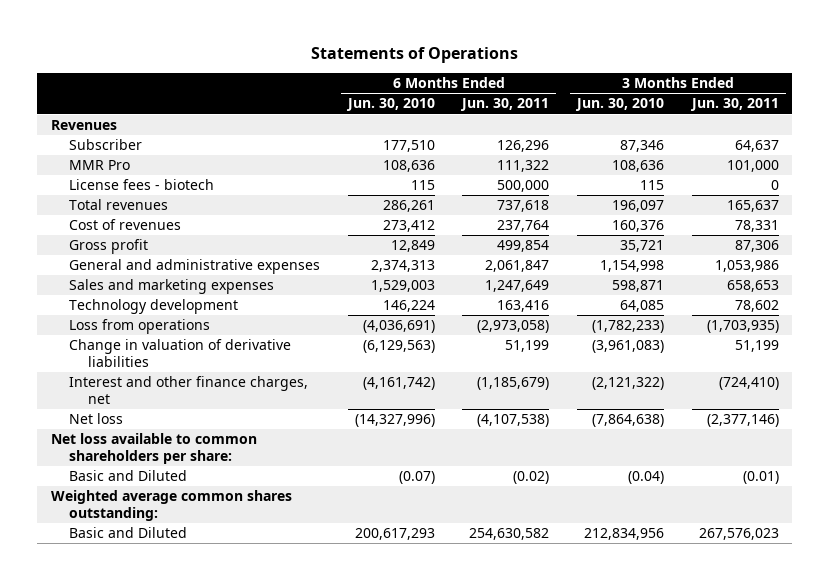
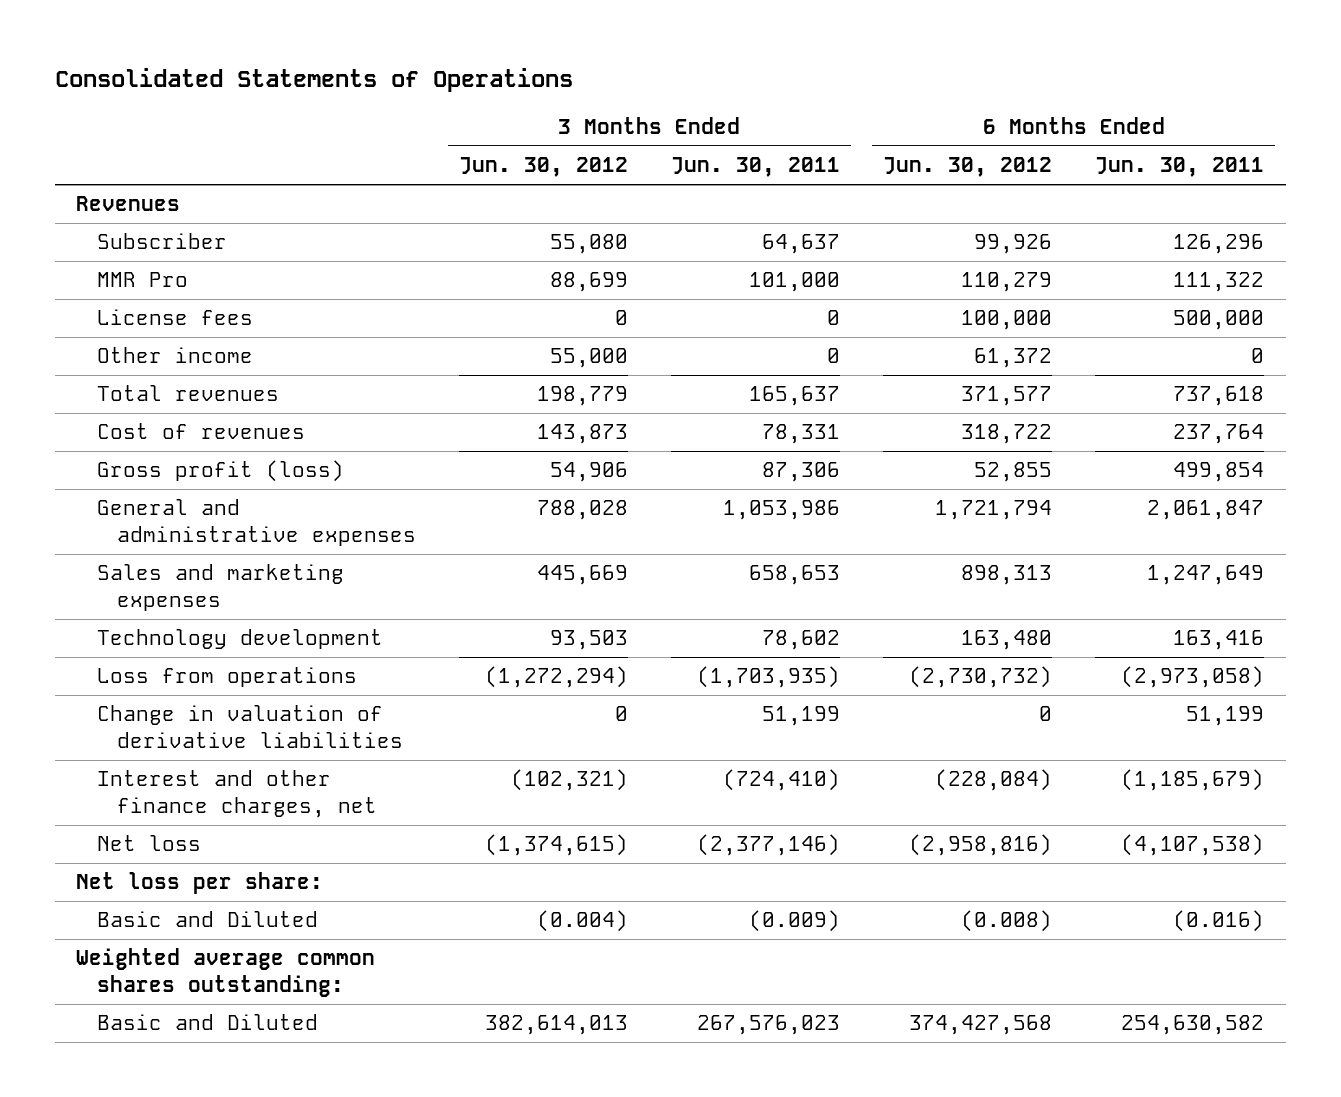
[310,46,518,63] Statements of Operations -> [54,67,573,92] Consolidated Statements of Operations
[345,98,435,112] Jun. 30, 2010 -> none
[575,98,665,112] Jun. 30, 2010 -> none
none -> [458,157,628,178] Jun. 30, 2012
none -> [883,157,1053,178] Jun. 30, 2012
[69,179,215,191] License fees - biotech -> [96,309,253,326] License fees
none -> [96,347,253,364] Other income
[69,239,149,255] Gross profit -> [96,460,344,483] Gross profit (loss)
[50,433,257,464] Net loss available to common shareholders per share: -> [76,872,324,895] Net loss per share:
[513,471,550,485] (0.02) -> [1173,910,1265,933] (0.016)
[742,471,779,485] (0.01) -> [749,910,841,933] (0.009)

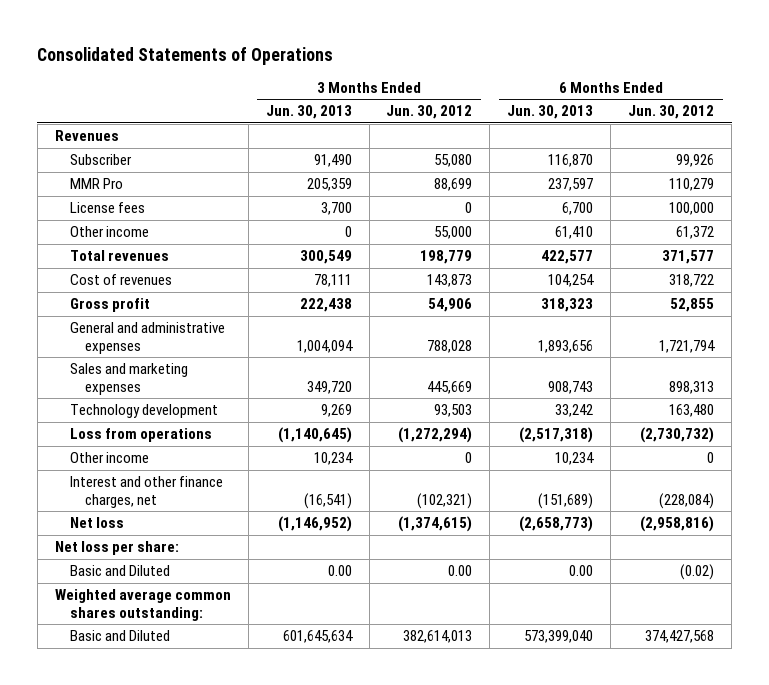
[671,157,841,178] Jun. 30, 2011 -> none
[1095,157,1265,178] Jun. 30, 2011 -> none
none -> [265,105,352,120] Jun. 30, 2013
none -> [507,105,594,120] Jun. 30, 2013
[96,460,344,483] Gross profit (loss) -> [69,298,150,313] Gross profit
[96,705,403,748] Change in valuation of derivative liabilities -> none
none -> [69,452,149,464] Other income
[536,910,628,933] (0.004) -> [448,565,473,577] 0.00
[961,910,1053,933] (0.008) -> [680,564,715,581] (0.02)

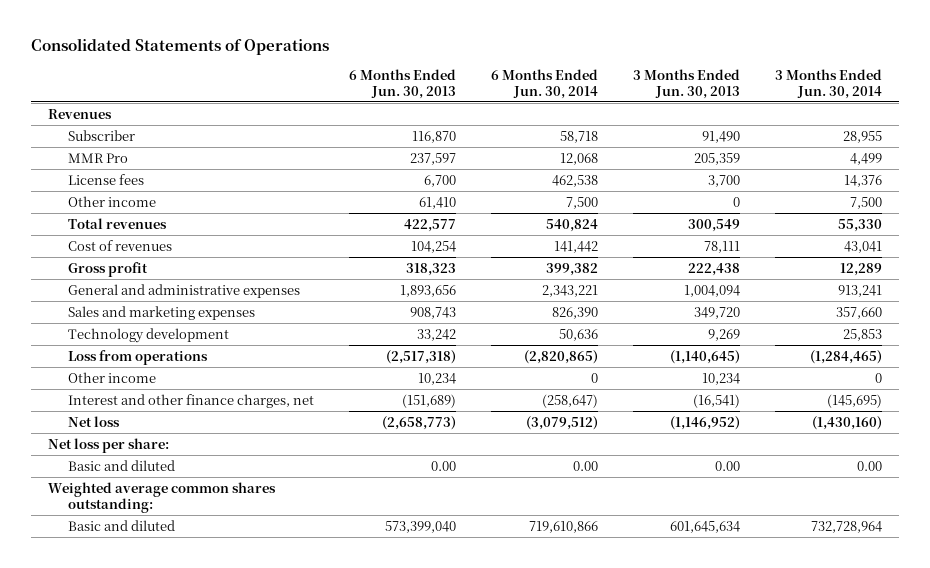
[386,105,473,120] Jun. 30, 2012 -> none
[628,105,715,120] Jun. 30, 2012 -> none
none -> [491,68,599,99] 6 Months Ended Jun. 30, 2014
none -> [774,68,882,99] 3 Months Ended Jun. 30, 2014
[69,565,170,577] Basic and Diluted -> [68,459,176,471] Basic and diluted
[69,630,170,642] Basic and Diluted -> [68,519,176,531] Basic and diluted

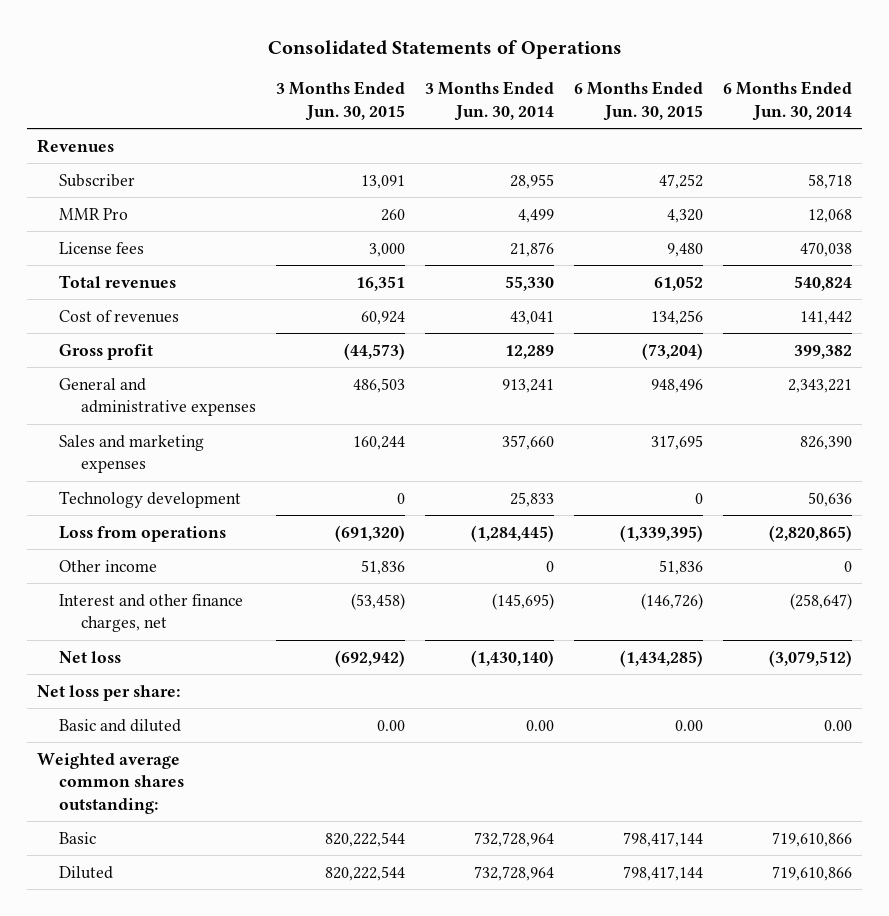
[349,68,457,99] 6 Months Ended Jun. 30, 2013 -> none
[633,68,741,99] 3 Months Ended Jun. 30, 2013 -> none
none -> [276,81,406,121] 3 Months Ended Jun. 30, 2015
none -> [574,81,704,121] 6 Months Ended Jun. 30, 2015
[68,195,157,207] Other income -> none
[552,174,599,187] 462,538 -> [800,241,853,257] 470,038
[843,174,882,187] 14,376 -> [510,241,555,257] 21,876
[842,328,882,341] 25,853 -> [510,491,555,507] 25,833
[809,349,882,364] (1,284,465) -> [471,524,555,542] (1,284,445)
[811,415,882,430] (1,430,160) -> [471,649,555,667] (1,430,140)
none -> [59,831,97,844] Basic
[68,519,176,531] Basic and diluted -> [59,865,114,879] Diluted

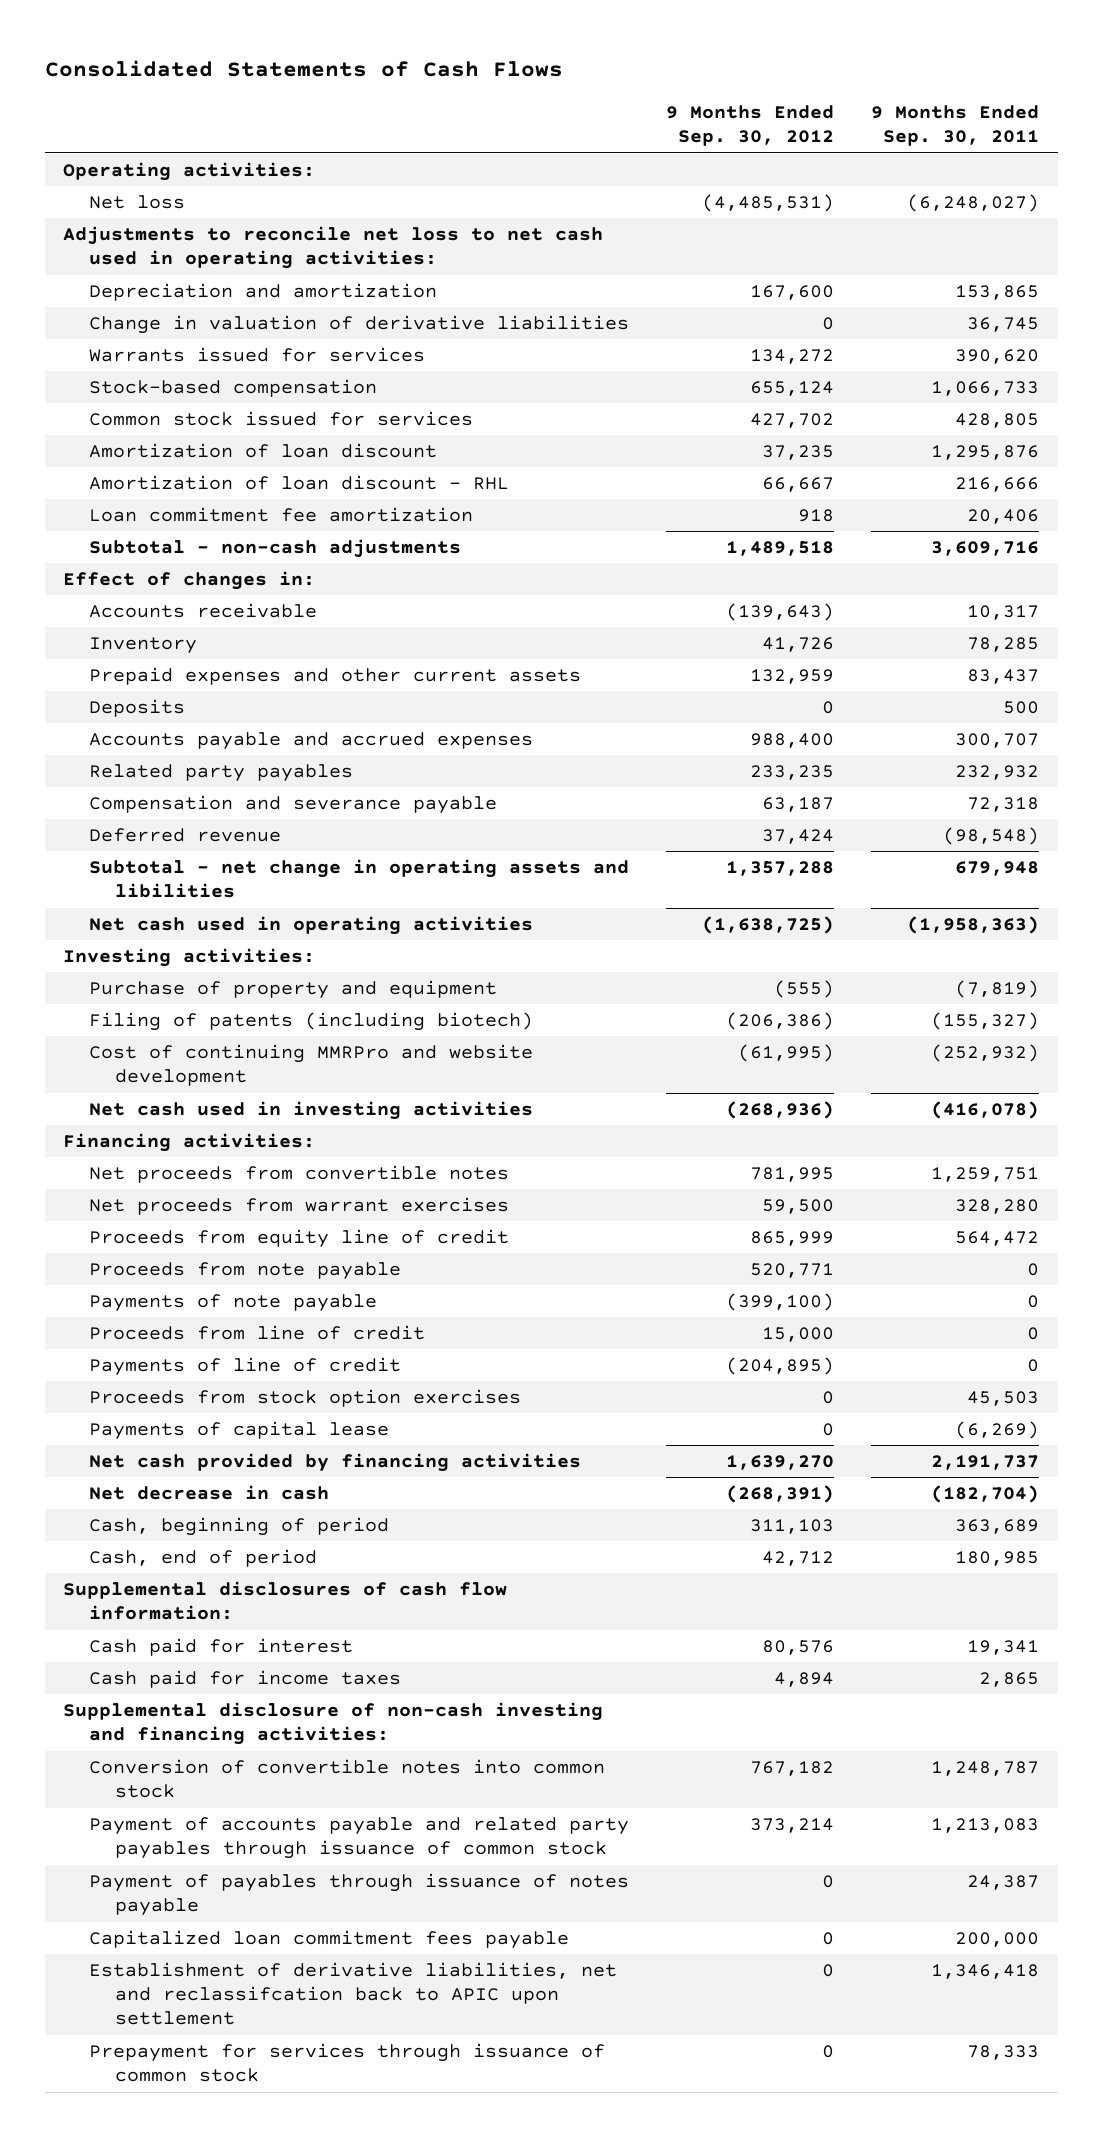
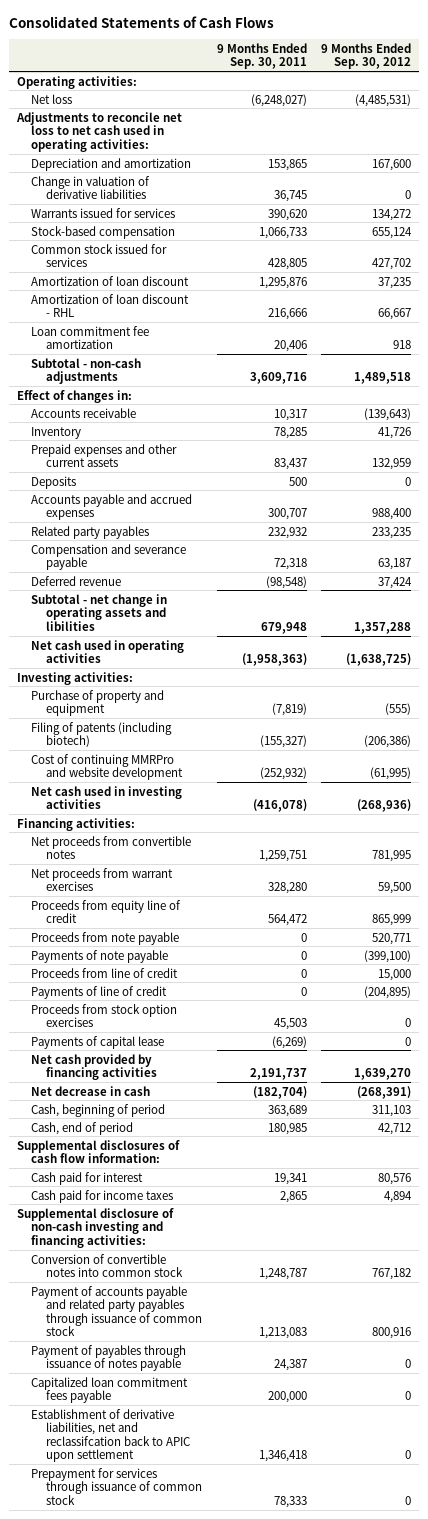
[750,1818,835,1834] 373,214 -> [372,1327,412,1340] 800,916

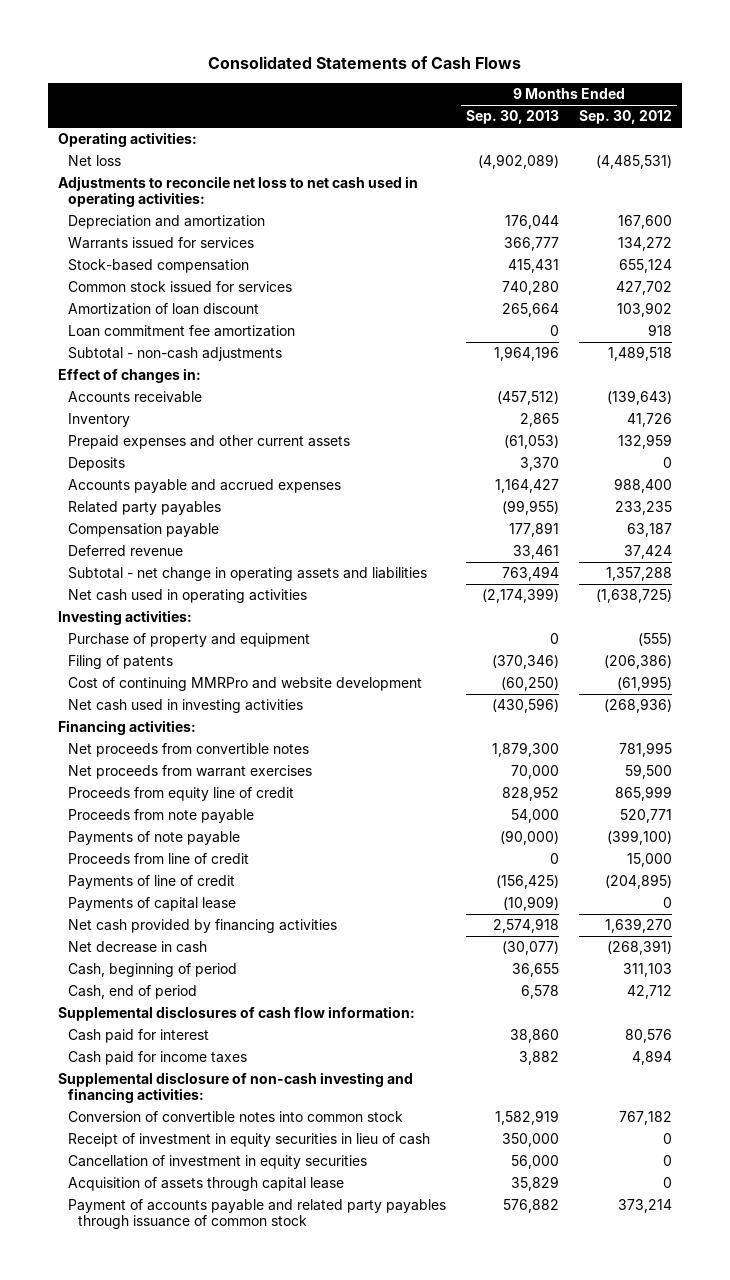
[216,42,307,70] 9 Months Ended Sep. 30, 2011 -> none
none -> [466,110,560,125] Sep. 30, 2013
[31,175,151,200] Change in valuation of derivative liabilities -> none
[31,293,190,318] Amortization of loan discount - RHL -> none
[378,276,412,289] 37,235 -> [617,302,673,318] 103,902
[31,543,187,571] Compensation and severance payable -> [68,523,220,538] Compensation payable
[31,593,168,631] Subtotal - net change in operating assets and libilities -> [68,567,428,582] Subtotal - net change in operating assets and liabilities
[31,721,173,748] Filing of patents (including biotech) -> [68,655,174,670] Filing of patents
[31,1003,178,1028] Proceeds from stock option exercises -> none
[31,1344,187,1372] Payment of payables through issuance of notes payable -> none
[31,1376,189,1404] Capitalized loan commitment fees payable -> none
[31,1408,191,1463] Establishment of derivative liabilities, net and reclassifcation back to APIC upon settlement -> none
[31,1467,203,1505] Prepayment for services through issuance of common stock -> none
none -> [68,1133,431,1148] Receipt of investment in equity securities in lieu of cash
none -> [68,1155,368,1170] Cancellation of investment in equity securities
none -> [68,1177,345,1192] Acquisition of assets through capital lease
[372,1327,412,1340] 800,916 -> [618,1199,673,1214] 373,214

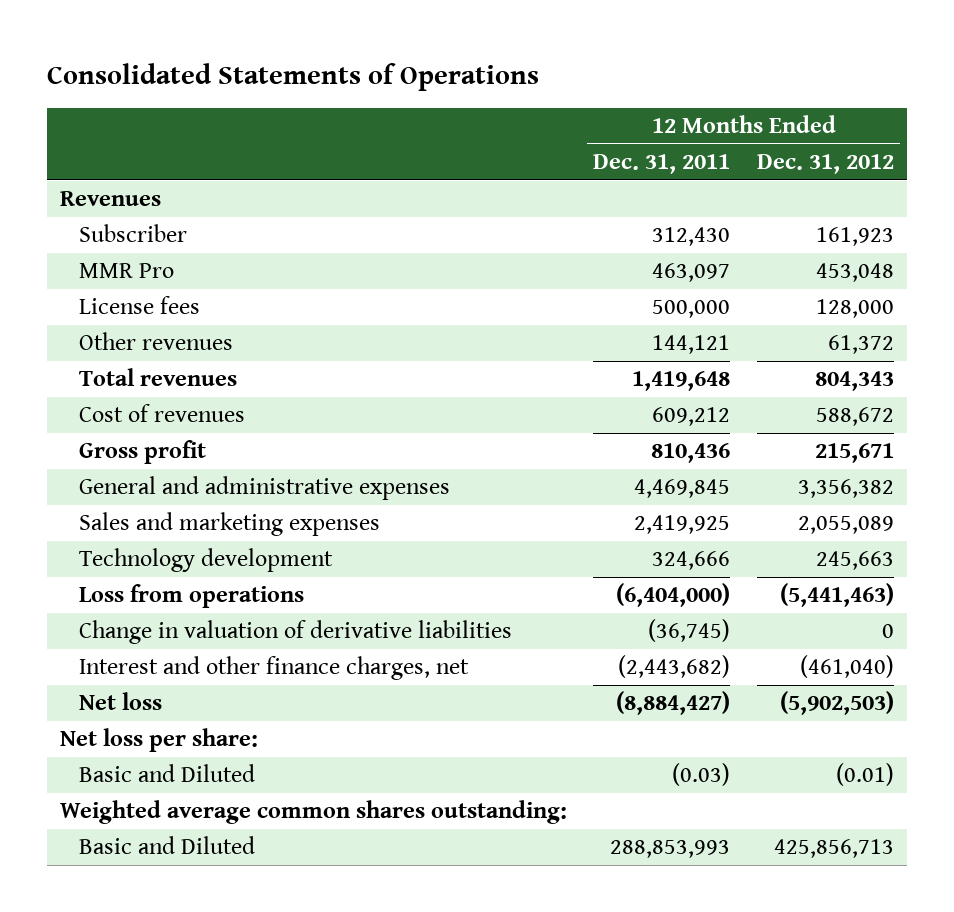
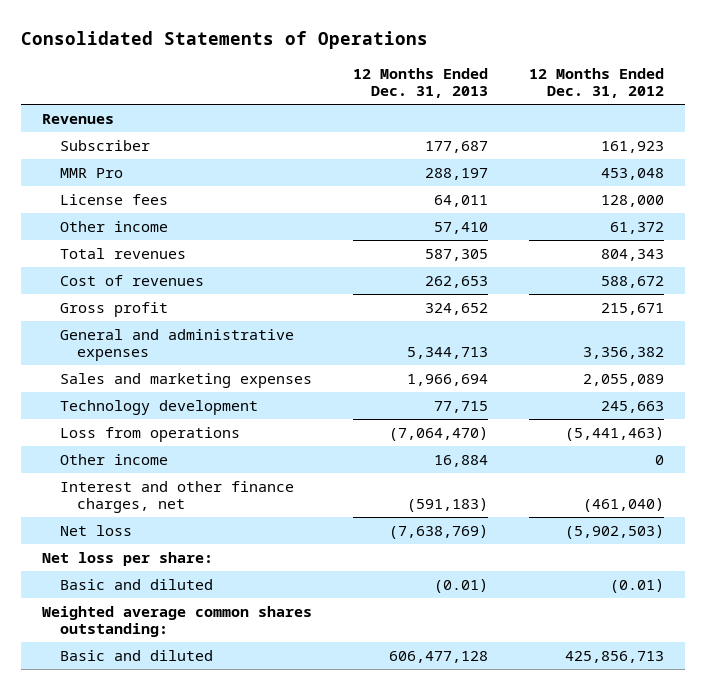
[593,154,731,175] Dec. 31, 2011 -> none
none -> [352,67,488,99] 12 Months Ended Dec. 31, 2013
[79,332,234,351] Other revenues -> [59,220,168,232] Other income
[79,620,513,645] Change in valuation of derivative liabilities -> none
none -> [59,453,168,465] Other income
[79,764,256,783] Basic and Diluted -> [59,578,213,590] Basic and diluted
[79,836,256,855] Basic and Diluted -> [59,649,213,661] Basic and diluted

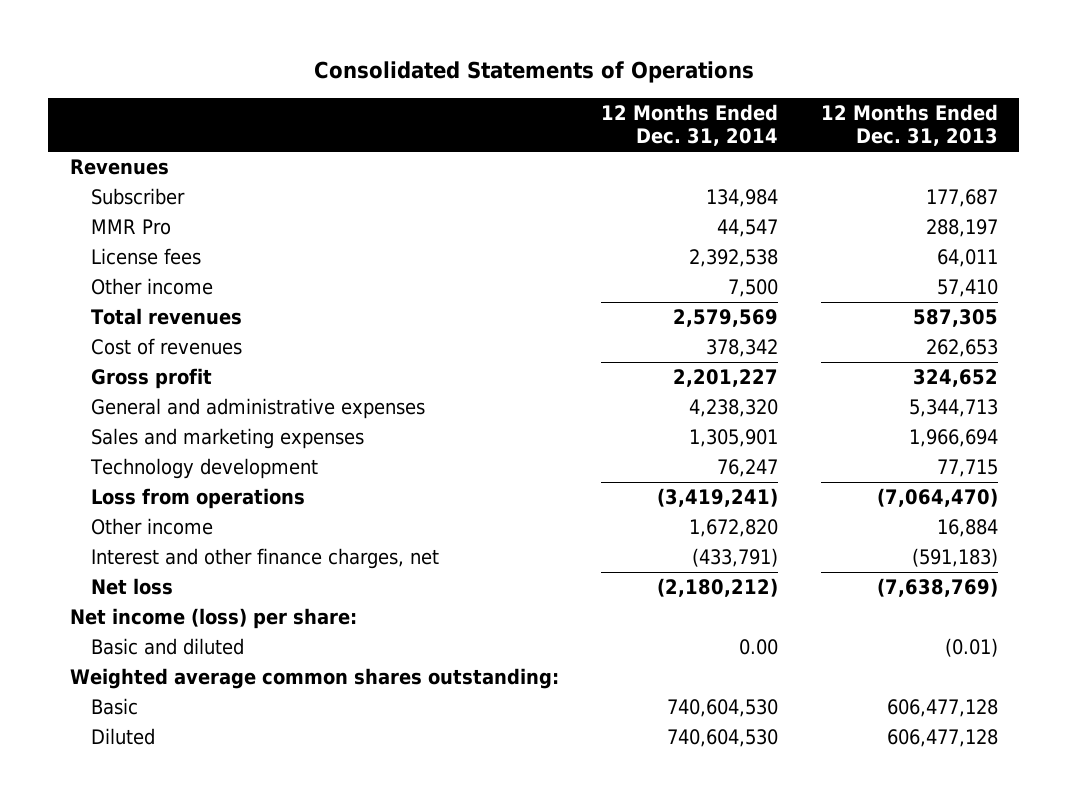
[529,67,665,99] 12 Months Ended Dec. 31, 2012 -> none
none -> [601,103,779,146] 12 Months Ended Dec. 31, 2014
[41,551,213,566] Net loss per share: -> [69,608,357,630] Net income (loss) per share:
none -> [91,698,139,716] Basic
[59,649,213,661] Basic and diluted -> [91,728,156,746] Diluted

